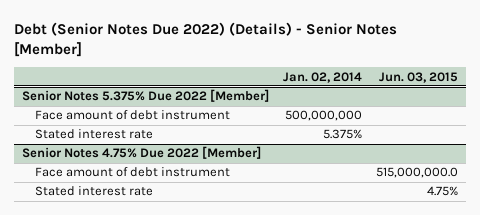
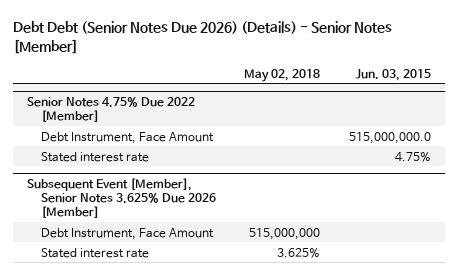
[14,22,398,58] Debt (Senior Notes Due 2022) (Details) - Senior Notes [Member] -> [12,20,392,54] Debt Debt (Senior Notes Due 2026) (Details) - Senior Notes [Member]
[283,71,363,83] Jan. 02, 2014 -> none
none -> [244,68,321,82] May 02, 2018
[21,89,269,103] Senior Notes 5.375% Due 2022 [Member] -> none
[34,110,230,121] Face amount of debt instrument -> none
[34,129,153,140] Stated interest rate -> none
[34,167,230,178] Face amount of debt instrument -> [40,131,214,144] Debt Instrument, Face Amount
none -> [27,177,216,218] Subsequent Event [Member], Senior Notes 3.625% Due 2026 [Member]
none -> [40,227,214,240] Debt Instrument, Face Amount
none -> [40,247,149,258] Stated interest rate

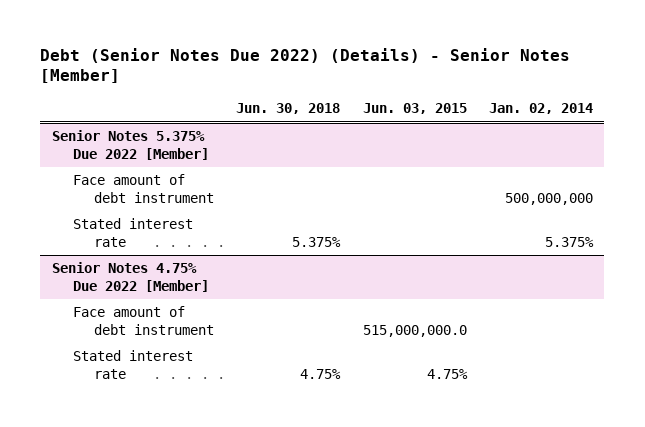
[12,20,392,54] Debt Debt (Senior Notes Due 2026) (Details) - Senior Notes [Member] -> [40,47,571,84] Debt (Senior Notes Due 2022) (Details) - Senior Notes [Member]
[244,68,321,82] May 02, 2018 -> none
none -> [236,103,341,115] Jun. 30, 2018
none -> [489,103,594,115] Jan. 02, 2014
none -> [51,130,209,160] Senior Notes 5.375% Due 2022 [Member]
none -> [72,174,214,203] Face amount of debt instrument
none -> [72,218,193,247] Stated interest rate
[40,131,214,144] Debt Instrument, Face Amount -> [72,306,214,335] Face amount of debt instrument
[27,177,216,218] Subsequent Event [Member], Senior Notes 3.625% Due 2026 [Member] -> none
[40,227,214,240] Debt Instrument, Face Amount -> none
[40,247,149,258] Stated interest rate -> none

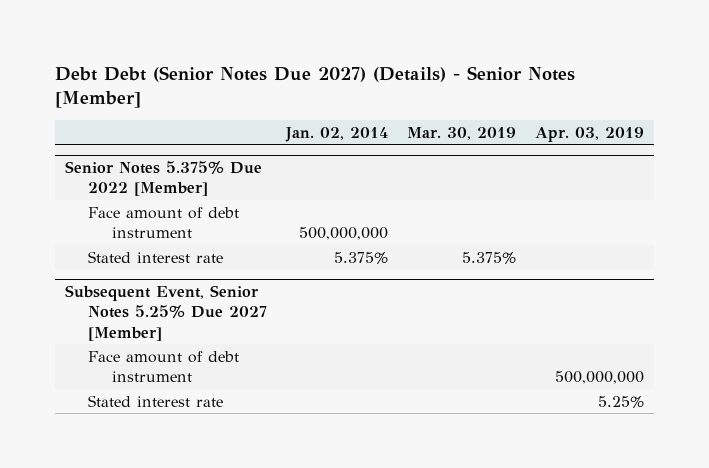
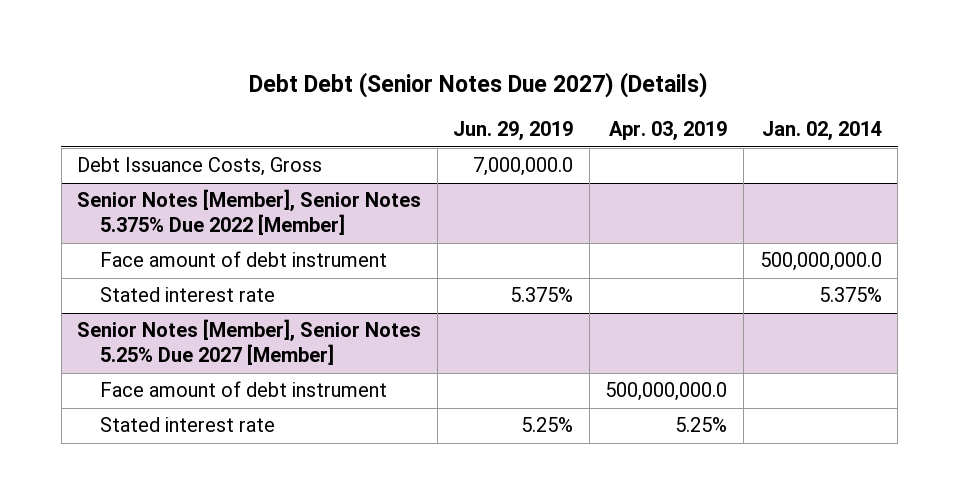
[55,65,576,109] Debt Debt (Senior Notes Due 2027) (Details) - Senior Notes [Member] -> [249,72,709,99] Debt Debt (Senior Notes Due 2027) (Details)
[407,126,517,140] Mar. 30, 2019 -> none
none -> [453,121,574,142] Jun. 29, 2019
none -> [77,157,323,177] Debt Issuance Costs, Gross
[64,160,262,197] Senior Notes 5.375% Due 2022 [Member] -> [77,189,422,236] Senior Notes [Member], Senior Notes 5.375% Due 2022 [Member]
[299,227,389,241] 500,000,000 -> [759,252,882,272] 500,000,000.0
[64,284,268,341] Subsequent Event, Senior Notes 5.25% Due 2027 [Member] -> [77,319,422,366] Senior Notes [Member], Senior Notes 5.25% Due 2027 [Member]
[555,371,645,385] 500,000,000 -> [605,382,728,402] 500,000,000.0

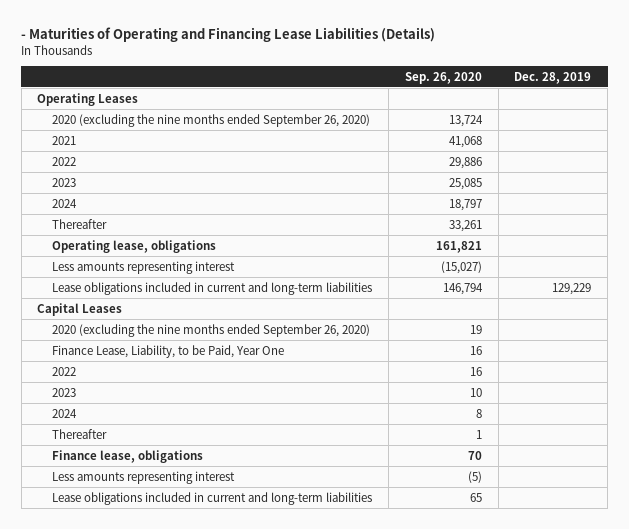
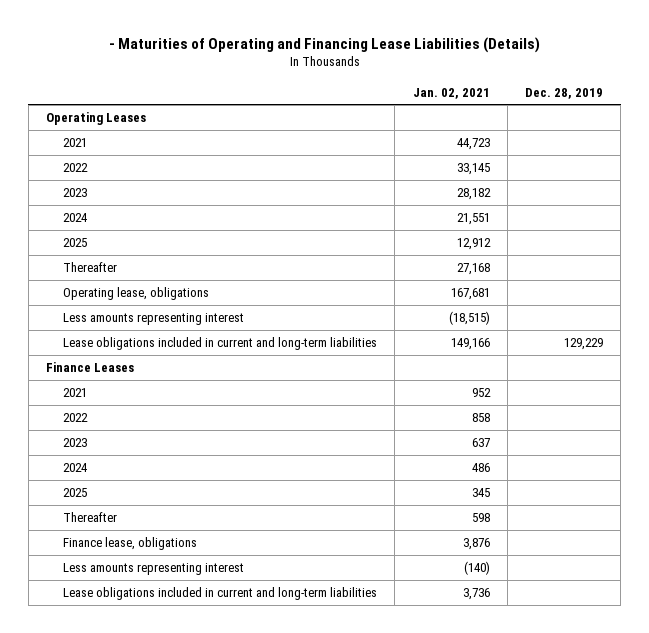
[404,71,482,84] Sep. 26, 2020 -> none
none -> [412,87,490,99] Jan. 02, 2021
[52,113,371,127] 2020 (excluding the nine months ended September 26, 2020) -> none
none -> [63,237,88,247] 2025
[52,323,371,337] 2020 (excluding the nine months ended September 26, 2020) -> none
[37,302,123,316] Capital Leases -> [45,361,134,372] Finance Leases
[52,344,285,358] Finance Lease, Liability, to be Paid, Year One -> [63,387,88,397] 2021
none -> [63,487,88,497] 2025

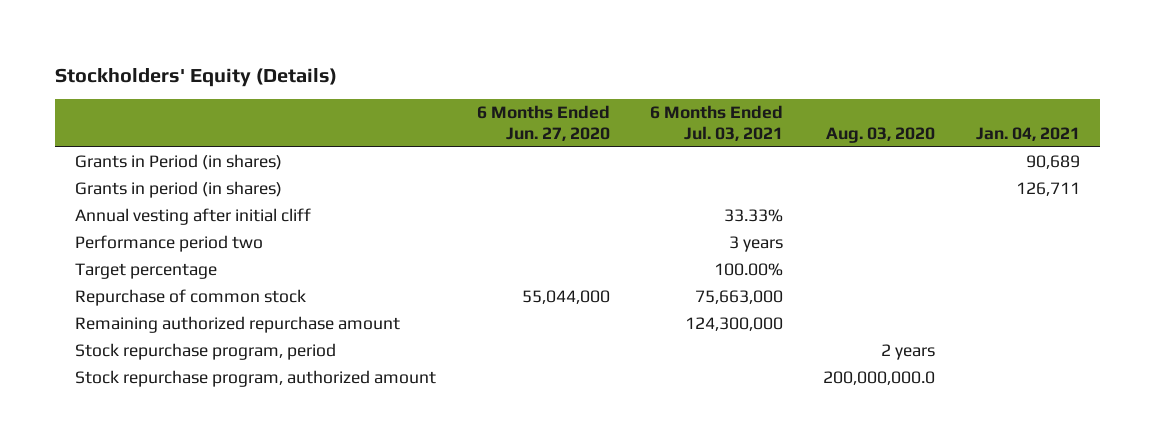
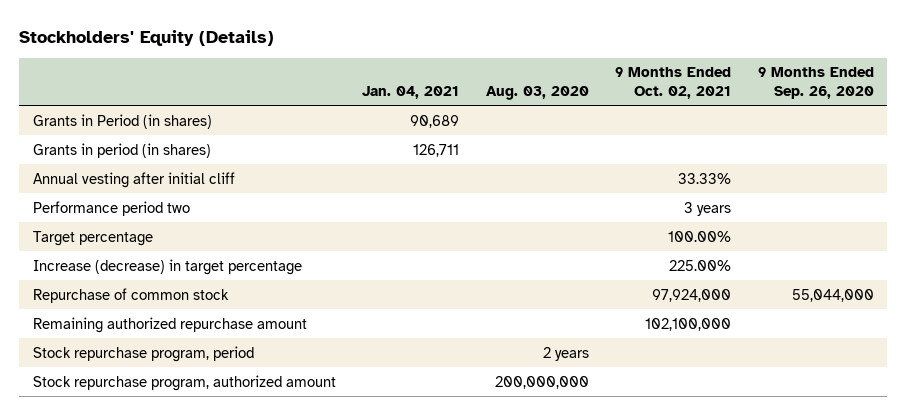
[476,105,610,141] 6 Months Ended Jun. 27, 2020 -> none
[650,105,784,141] 6 Months Ended Jul. 03, 2021 -> none
none -> [615,67,732,99] 9 Months Ended Oct. 02, 2021
none -> [758,67,875,99] 9 Months Ended Sep. 26, 2020
none -> [32,258,302,275] Increase (decrease) in target percentage
[823,371,936,386] 200,000,000.0 -> [494,375,589,389] 200,000,000

